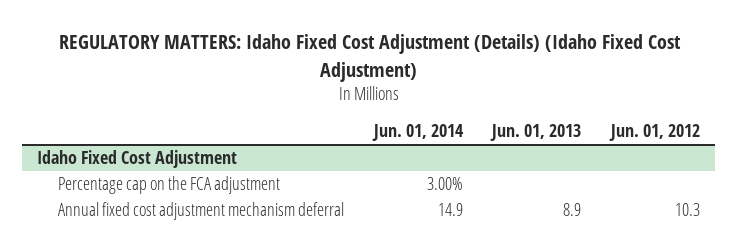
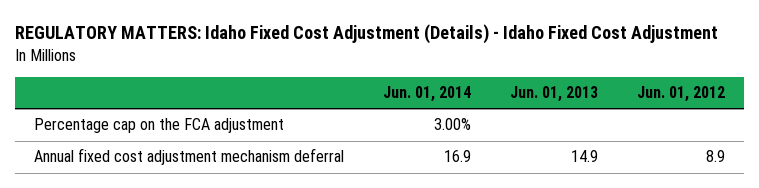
[58,34,681,82] REGULATORY MATTERS: Idaho Fixed Cost Adjustment (Details) (Idaho Fixed Cost Adjustment) -> [14,24,718,45] REGULATORY MATTERS: Idaho Fixed Cost Adjustment (Details) - Idaho Fixed Cost Adjustment
[37,150,238,169] Idaho Fixed Cost Adjustment -> none
[437,203,463,217] 14.9 -> [444,150,472,163] 16.9
[563,203,582,217] 8.9 -> [571,150,599,163] 14.9
[674,203,700,217] 10.3 -> [705,150,725,163] 8.9

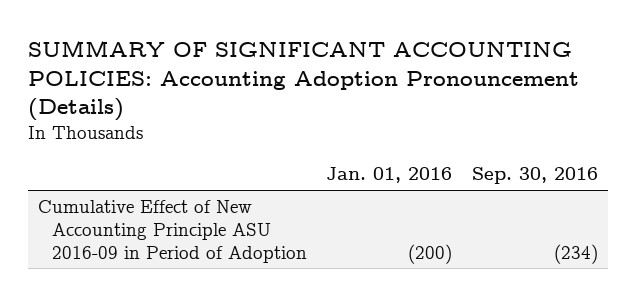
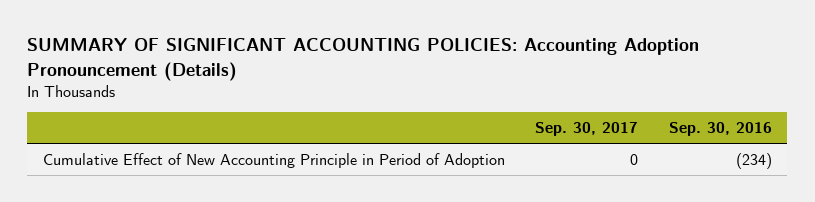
[326,167,453,184] Jan. 01, 2016 -> none
none -> [535,122,639,137] Sep. 30, 2017
[38,200,307,263] Cumulative Effect of New Accounting Principle ASU 2016-09 in Period of Adoption -> [42,152,505,168] Cumulative Effect of New Accounting Principle in Period of Adoption

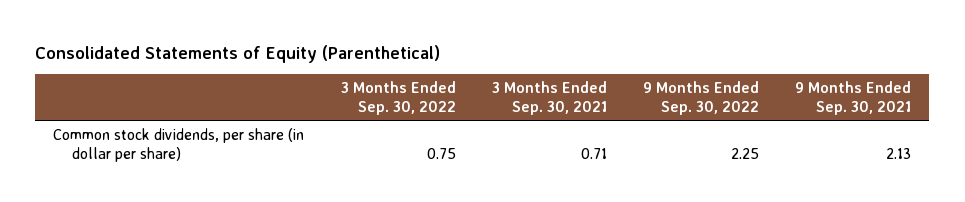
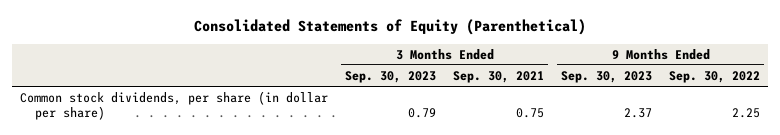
[340,80,456,116] 3 Months Ended Sep. 30, 2022 -> none
[795,80,912,116] 9 Months Ended Sep. 30, 2021 -> none
none -> [345,70,437,83] Sep. 30, 2023
none -> [561,70,653,83] Sep. 30, 2023
[580,147,607,159] 0.71 -> [516,108,545,119] 0.75

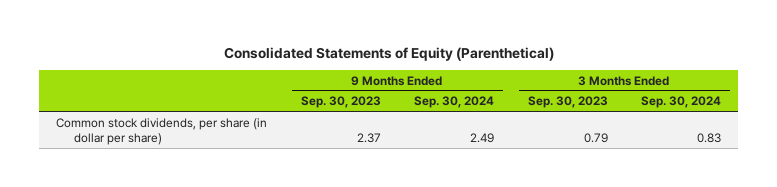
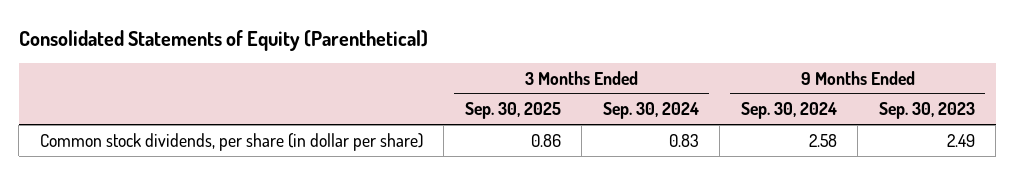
[527,96,608,109] Sep. 30, 2023 -> none
none -> [464,102,561,120] Sep. 30, 2025
[356,132,381,143] 2.37 -> [946,133,975,147] 2.49
[470,132,495,143] 2.49 -> [808,133,837,147] 2.58

